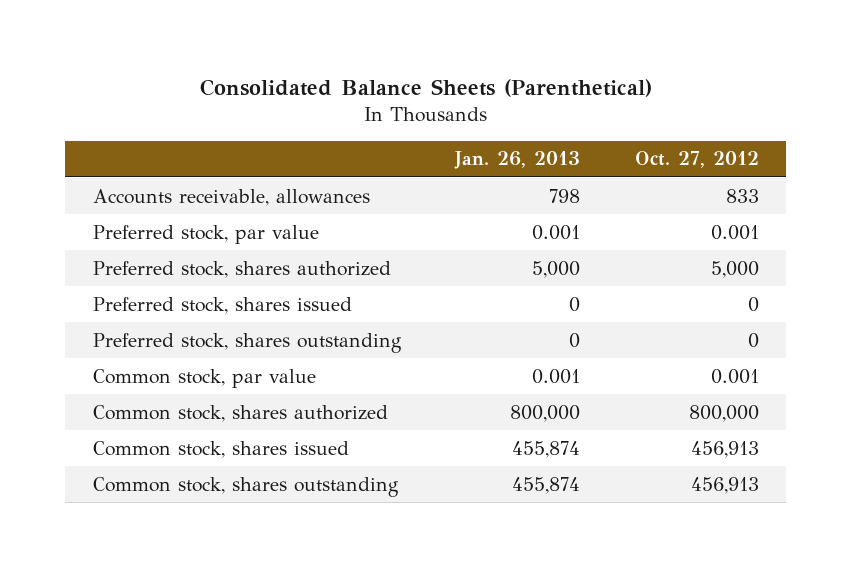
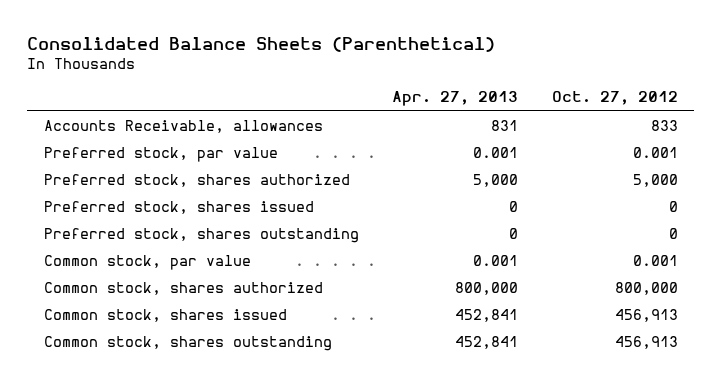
[454,151,581,170] Jan. 26, 2013 -> none
none -> [392,91,519,107] Apr. 27, 2013
[92,188,370,206] Accounts receivable, allowances -> [44,120,324,134] Accounts Receivable, allowances

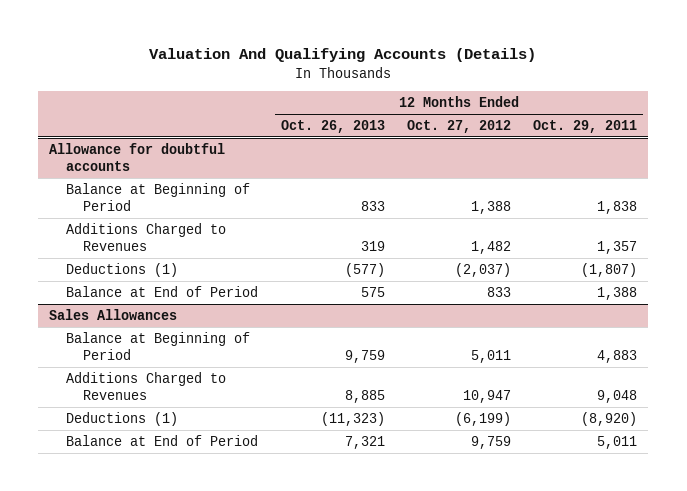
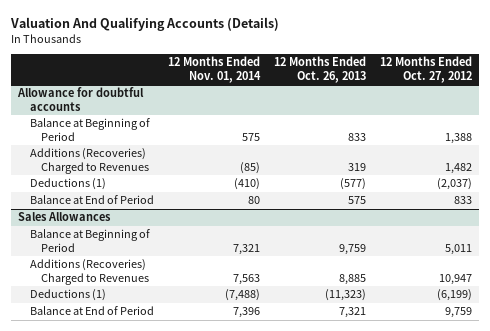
[533,119,638,133] Oct. 29, 2011 -> none
none -> [167,56,261,83] 12 Months Ended Nov. 01, 2014
[66,222,227,252] Additions Charged to Revenues -> [29,148,150,174] Additions (Recoveries) Charged to Revenues
[66,371,227,401] Additions Charged to Revenues -> [29,259,150,285] Additions (Recoveries) Charged to Revenues

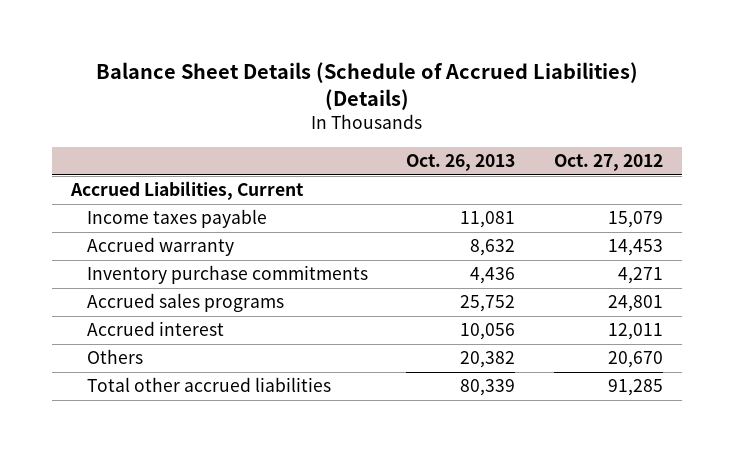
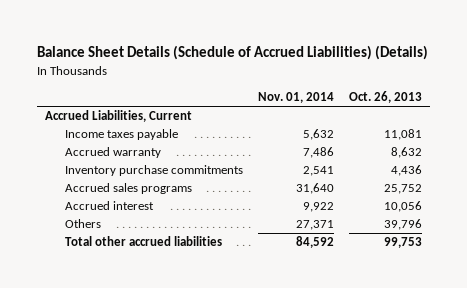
[553,154,663,172] Oct. 27, 2012 -> none
none -> [258,91,335,103] Nov. 01, 2014
[460,351,516,369] 20,382 -> [384,219,423,231] 39,796
[460,379,516,397] 80,339 -> [384,237,423,249] 99,753

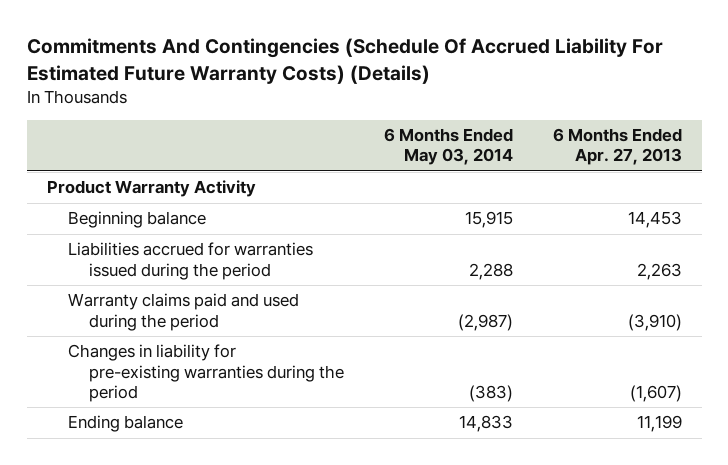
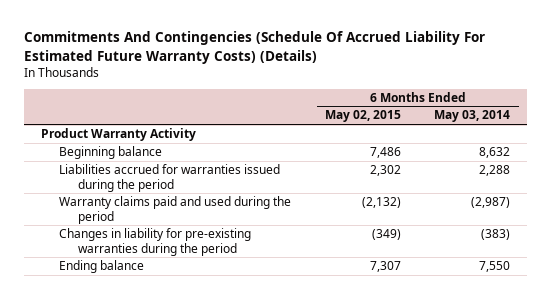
[552,128,682,166] 6 Months Ended Apr. 27, 2013 -> none
none -> [324,110,401,123] May 02, 2015
[464,211,513,229] 15,915 -> [479,147,511,159] 8,632
[458,415,513,433] 14,833 -> [479,261,511,273] 7,550

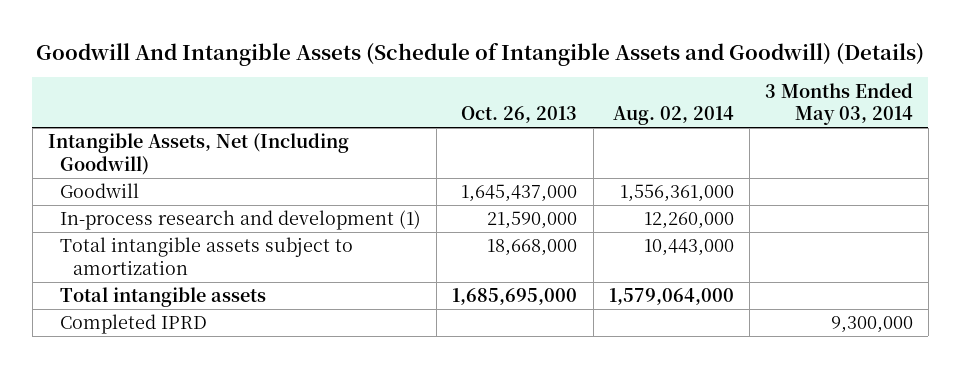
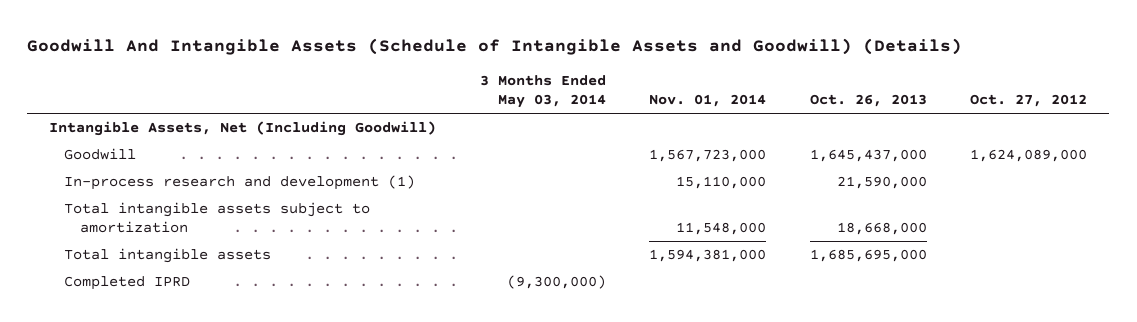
[612,106,734,126] Aug. 02, 2014 -> none
none -> [649,94,767,108] Nov. 01, 2014
none -> [970,94,1088,108] Oct. 27, 2012
[830,316,913,334] 9,300,000 -> [506,275,606,290] (9,300,000)

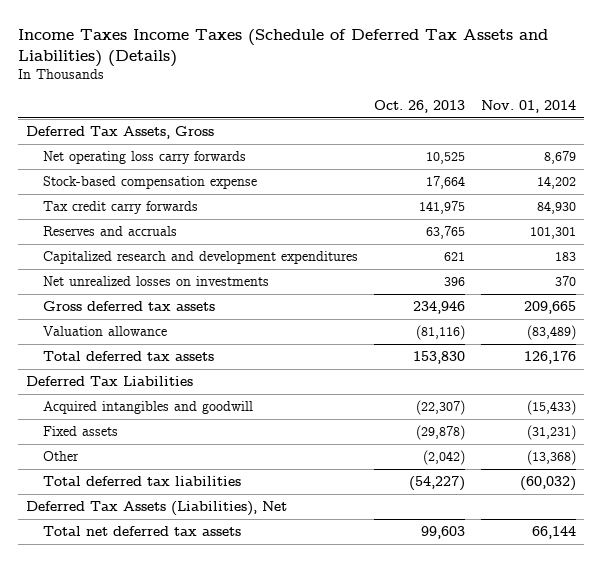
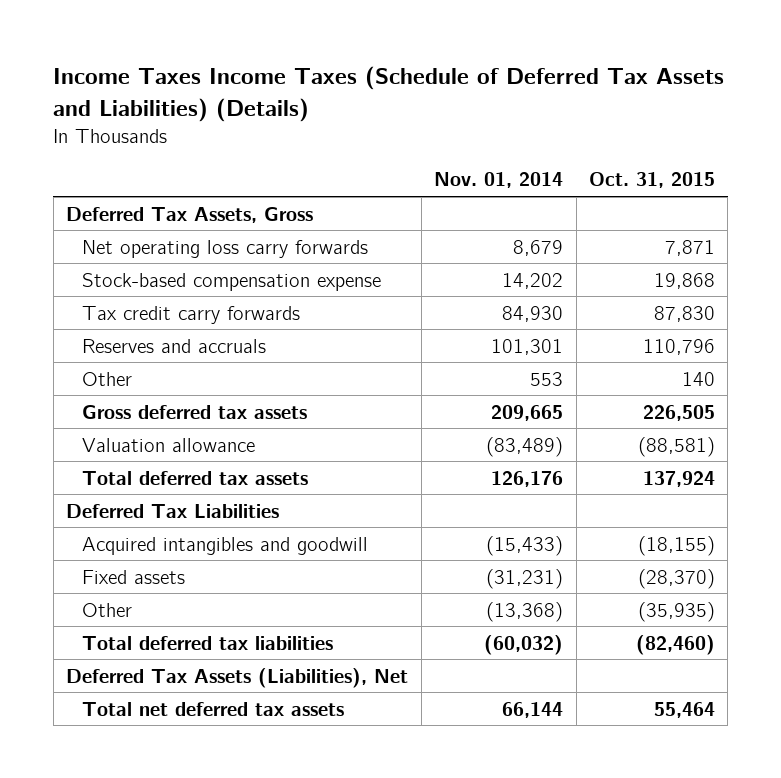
[374,100,466,114] Oct. 26, 2013 -> none
none -> [589,172,716,189] Oct. 31, 2015
[43,251,359,265] Capitalized research and development expenditures -> none
[43,276,270,287] Net unrealized losses on investments -> none
none -> [82,371,133,386] Other

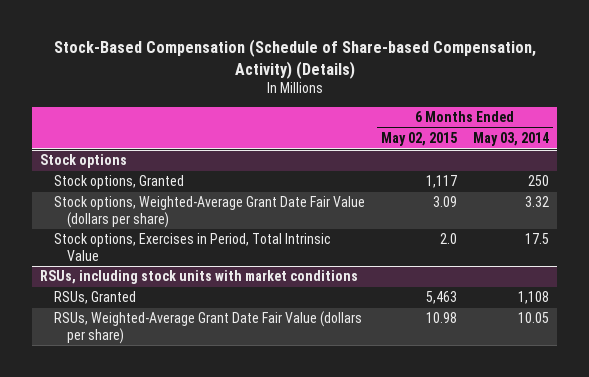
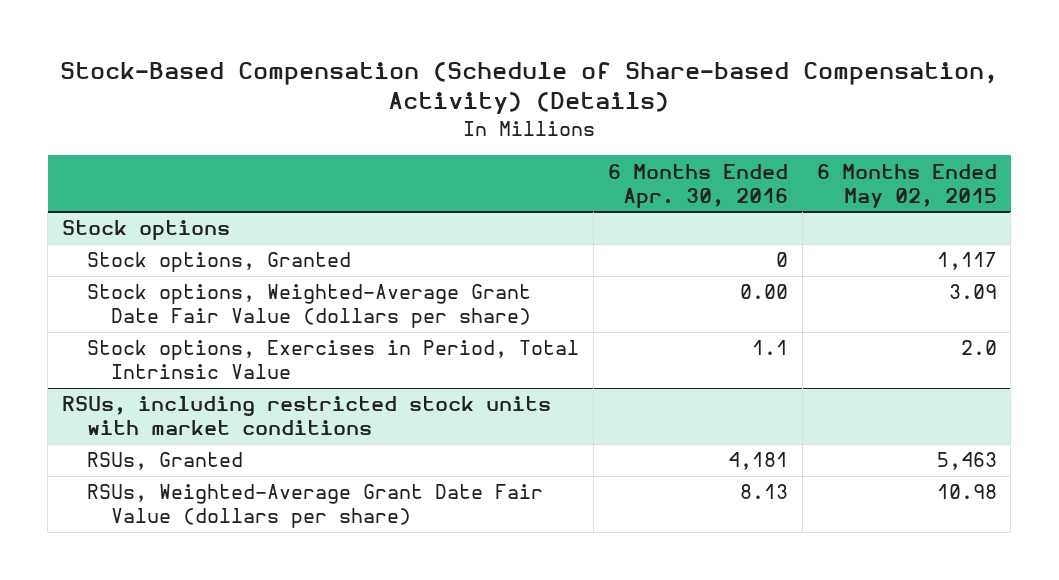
[473,132,550,147] May 03, 2014 -> none
none -> [607,163,788,208] 6 Months Ended Apr. 30, 2016
[40,270,359,285] RSUs, including stock units with market conditions -> [62,396,552,436] RSUs, including restricted stock units with market conditions

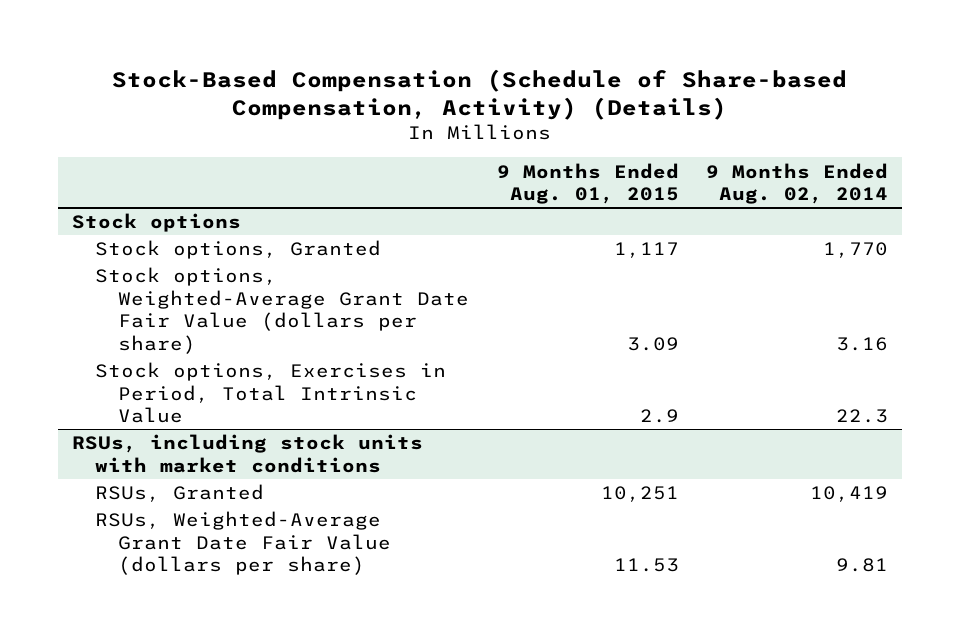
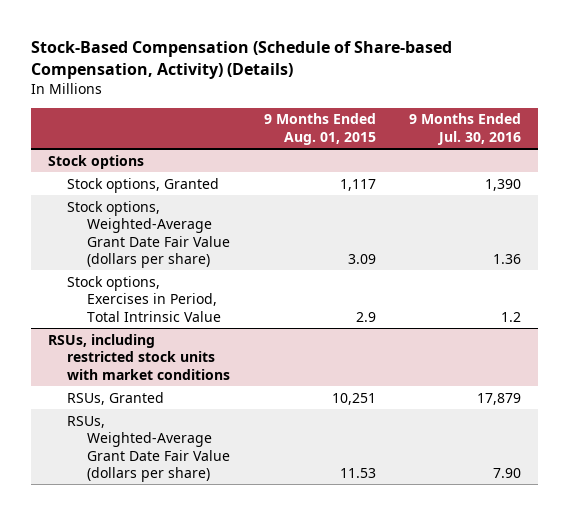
[706,162,889,205] 9 Months Ended Aug. 02, 2014 -> none
none -> [409,113,522,145] 9 Months Ended Jul. 30, 2016
[72,434,424,473] RSUs, including stock units with market conditions -> [47,333,231,380] RSUs, including restricted stock units with market conditions

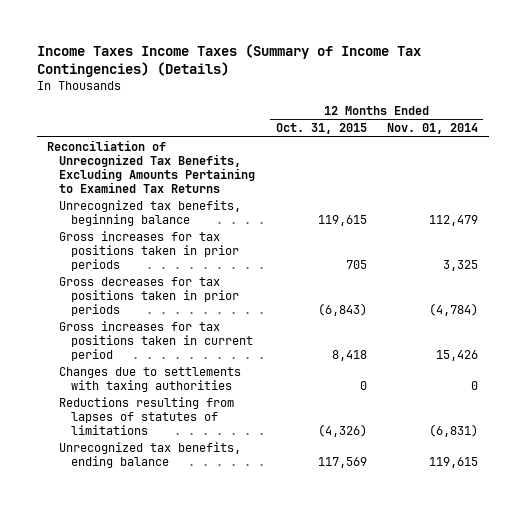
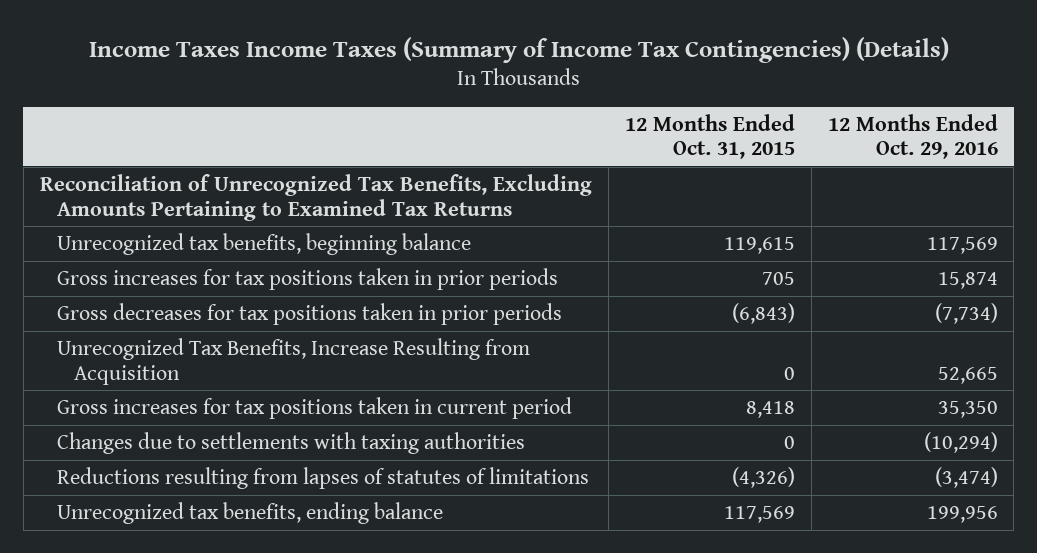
[387,123,479,135] Nov. 01, 2014 -> none
none -> [827,113,998,160] 12 Months Ended Oct. 29, 2016
none -> [56,337,530,385] Unrecognized Tax Benefits, Increase Resulting from Acquisition

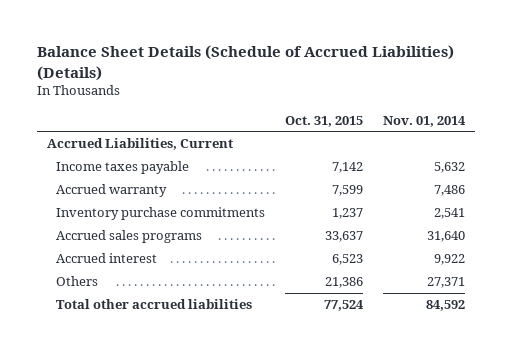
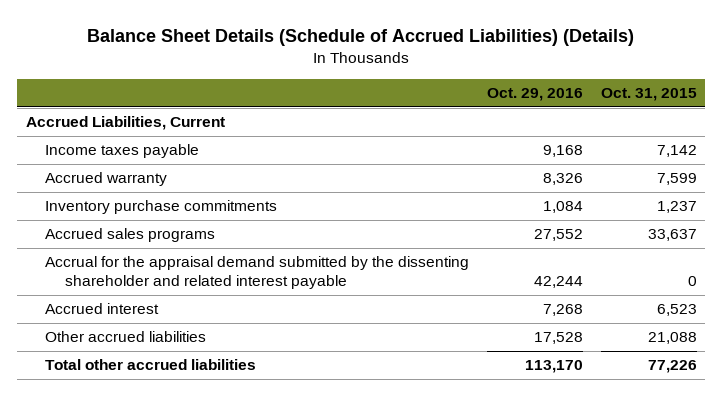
[383,115,467,127] Nov. 01, 2014 -> none
none -> [487,88,584,102] Oct. 29, 2016
none -> [45,256,470,290] Accrual for the appraisal demand submitted by the dissenting shareholder and related interest payable
[56,276,99,287] Others -> [45,331,207,343] Other accrued liabilities
[325,277,364,289] 21,386 -> [647,332,697,345] 21,088
[324,300,365,312] 77,524 -> [647,360,697,374] 77,226

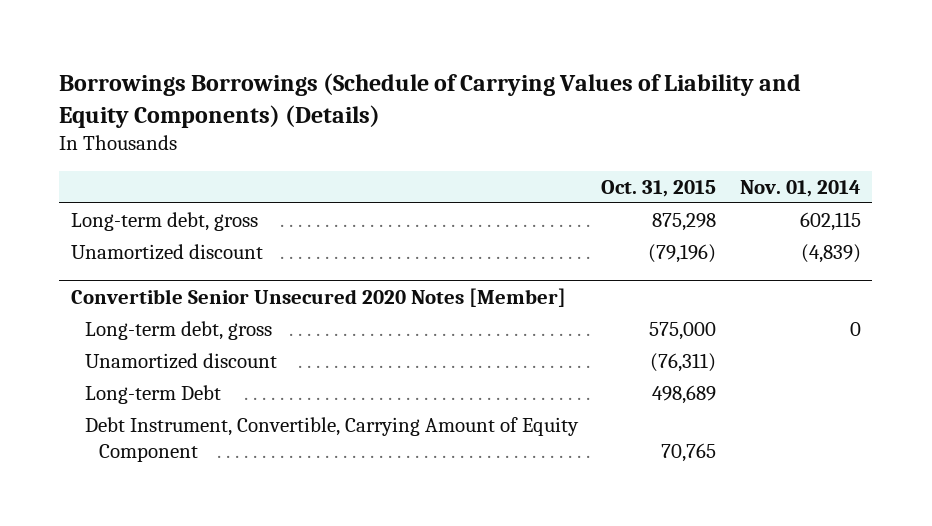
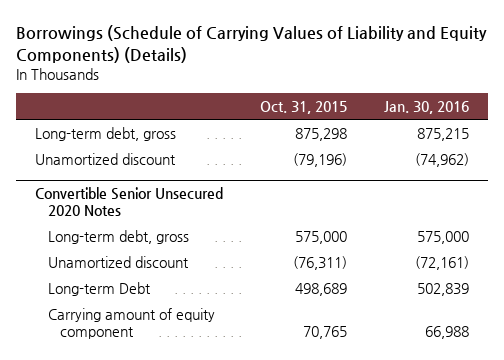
[59,72,802,128] Borrowings Borrowings (Schedule of Carrying Values of Liability and Equity Components) (Details) -> [16,25,488,64] Borrowings (Schedule of Carrying Values of Liability and Equity Components) (Details)
[739,179,861,197] Nov. 01, 2014 -> none
none -> [384,101,470,115] Jan. 30, 2016
[70,287,566,307] Convertible Senior Unsecured 2020 Notes [Member] -> [34,187,223,216] Convertible Senior Unsecured 2020 Notes
[85,416,580,462] Debt Instrument, Convertible, Carrying Amount of Equity Component -> [47,307,215,339] Carrying amount of equity component

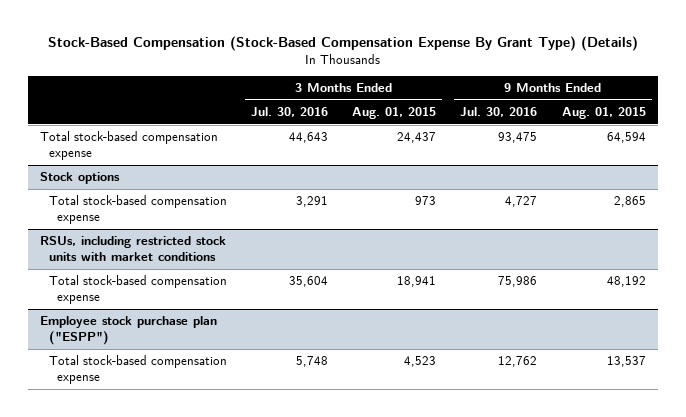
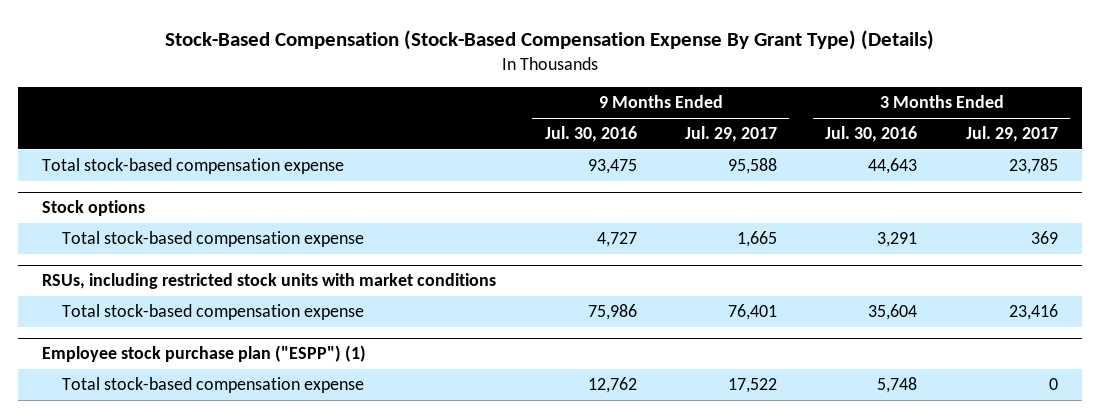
[352,107,437,120] Aug. 01, 2015 -> none
[561,107,646,120] Aug. 01, 2015 -> none
none -> [684,126,777,143] Jul. 29, 2017
none -> [965,126,1058,143] Jul. 29, 2017
[40,316,218,346] Employee stock purchase plan ("ESPP") -> [42,345,367,363] Employee stock purchase plan ("ESPP") (1)

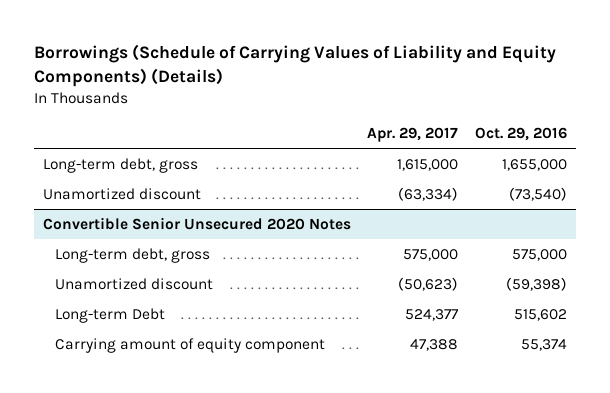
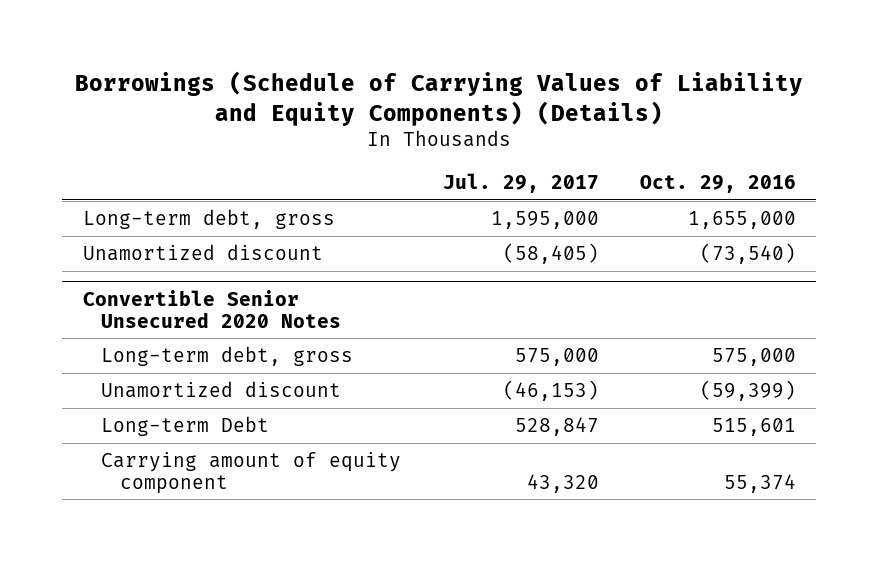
[367,127,459,143] Apr. 29, 2017 -> none
none -> [442,173,599,194] Jul. 29, 2017
[506,276,568,291] (59,398) -> [699,379,796,401] (59,399)
[514,308,568,321] 515,602 -> [711,417,796,436] 515,601

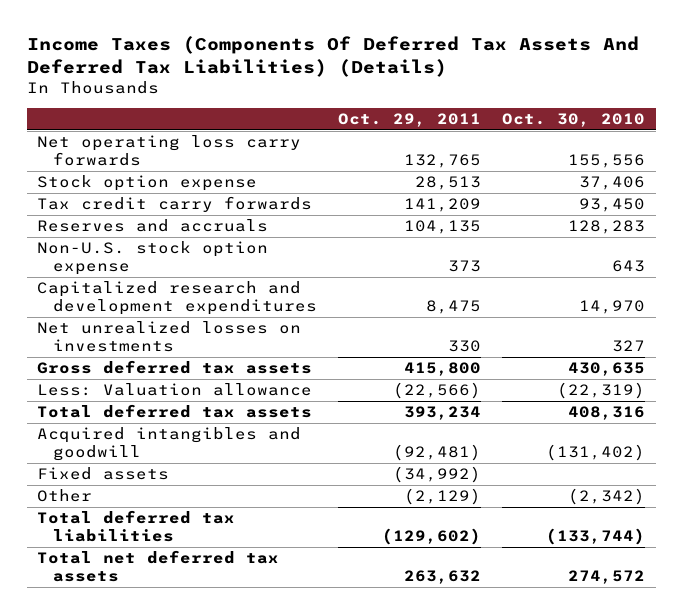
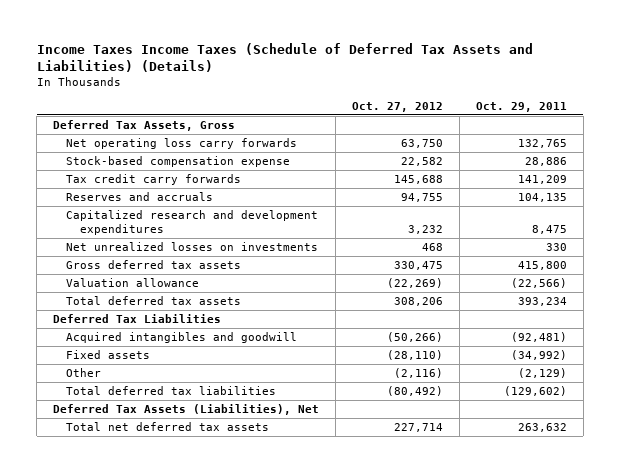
[26,35,639,77] Income Taxes (Components Of Deferred Tax Assets And Deferred Tax Liabilities) (Details) -> [36,42,533,72] Income Taxes Income Taxes (Schedule of Deferred Tax Assets and Liabilities) (Details)
[502,113,646,128] Oct. 30, 2010 -> none
none -> [351,101,443,112] Oct. 27, 2012
none -> [53,119,236,131] Deferred Tax Assets, Gross
[37,175,258,192] Stock option expense -> [66,155,291,167] Stock-based compensation expense
[414,176,481,191] 28,513 -> [524,156,567,166] 28,886
[37,241,269,276] Non-U.S. stock option expense -> none
[37,383,313,397] Less: Valuation allowance -> [66,277,200,287] Valuation allowance
none -> [53,313,222,323] Deferred Tax Liabilities
none -> [53,403,320,415] Deferred Tax Assets (Liabilities), Net

